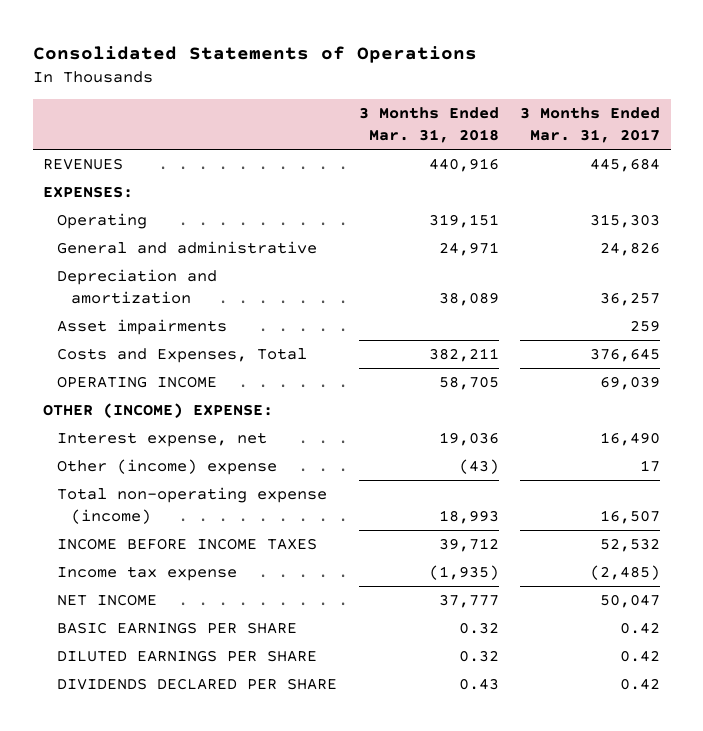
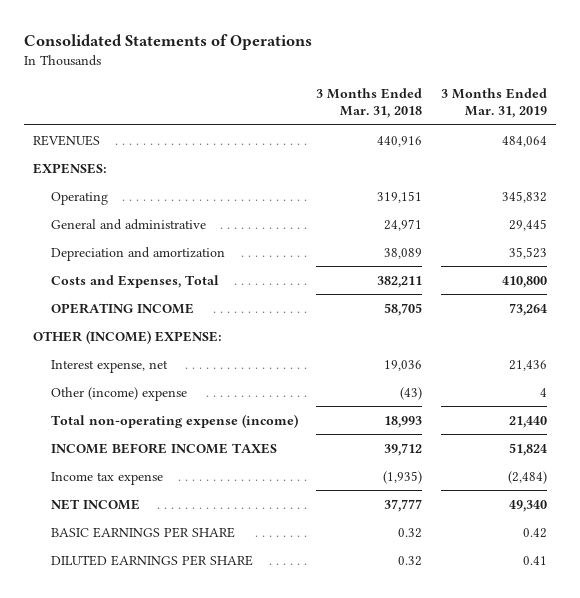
[519,107,660,144] 3 Months Ended Mar. 31, 2017 -> none
none -> [441,88,548,119] 3 Months Ended Mar. 31, 2019
[57,319,228,336] Asset impairments -> none
[57,678,338,691] DIVIDENDS DECLARED PER SHARE -> none

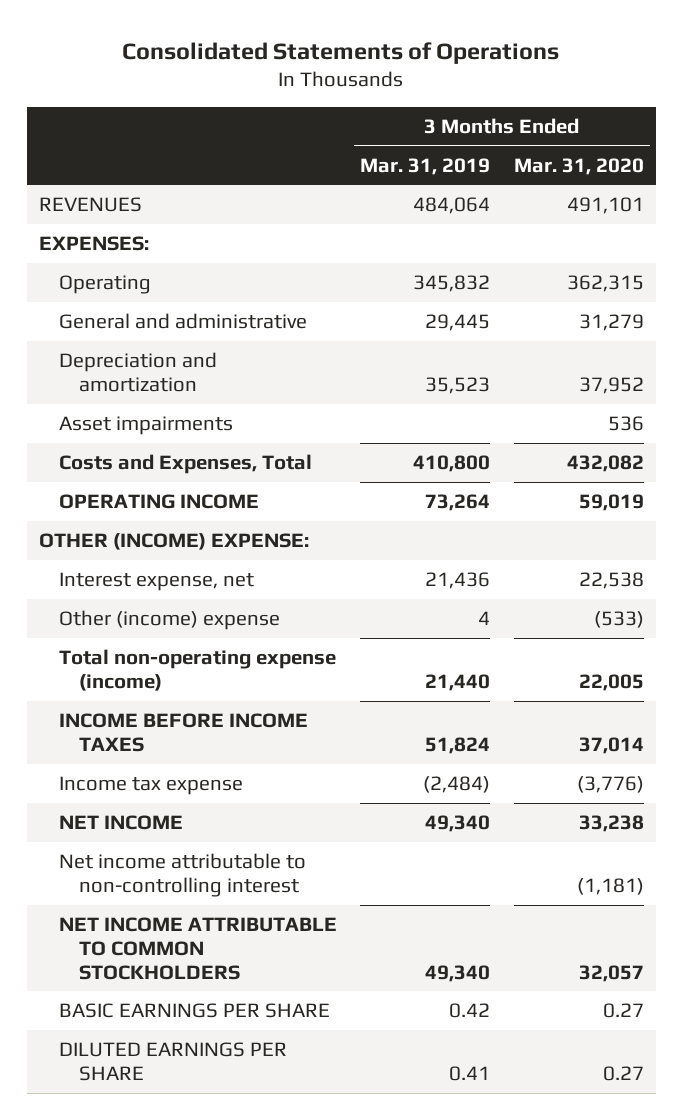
[316,88,423,119] 3 Months Ended Mar. 31, 2018 -> none
none -> [513,157,644,175] Mar. 31, 2020
none -> [58,416,233,436] Asset impairments
none -> [58,853,306,897] Net income attributable to non-controlling interest
none -> [58,917,337,980] NET INCOME ATTRIBUTABLE TO COMMON STOCKHOLDERS

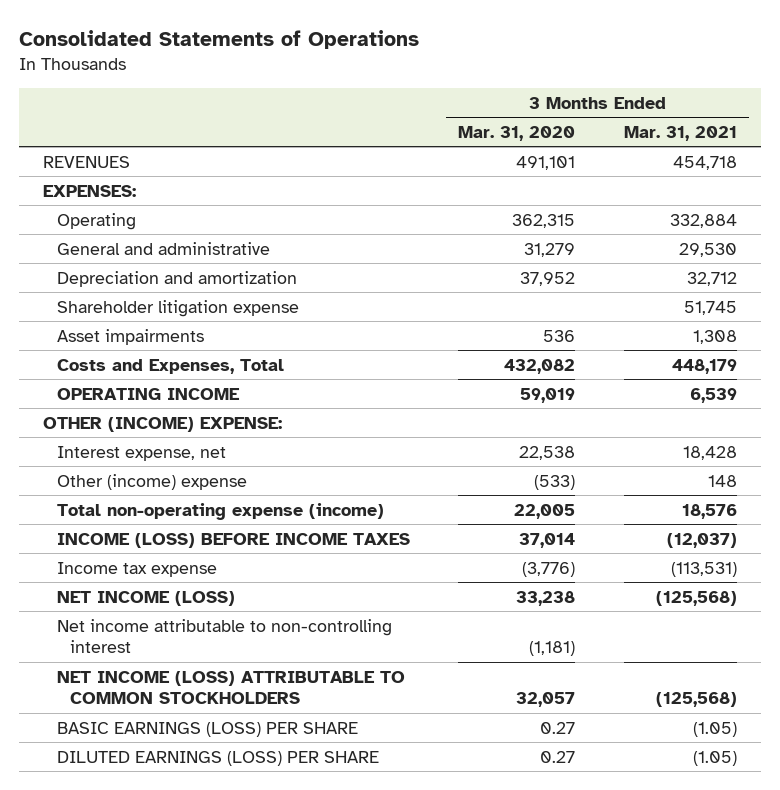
[360,157,491,175] Mar. 31, 2019 -> none
none -> [624,125,738,141] Mar. 31, 2021
none -> [56,299,299,317] Shareholder litigation expense
[58,713,308,752] INCOME BEFORE INCOME TAXES -> [56,532,410,548] INCOME (LOSS) BEFORE INCOME TAXES
[58,815,183,831] NET INCOME -> [56,590,235,606] NET INCOME (LOSS)
[58,917,337,980] NET INCOME ATTRIBUTABLE TO COMMON STOCKHOLDERS -> [56,670,405,705] NET INCOME (LOSS) ATTRIBUTABLE TO COMMON STOCKHOLDERS
[58,1003,330,1019] BASIC EARNINGS PER SHARE -> [56,721,358,737] BASIC EARNINGS (LOSS) PER SHARE
[58,1042,287,1081] DILUTED EARNINGS PER SHARE -> [56,750,379,766] DILUTED EARNINGS (LOSS) PER SHARE

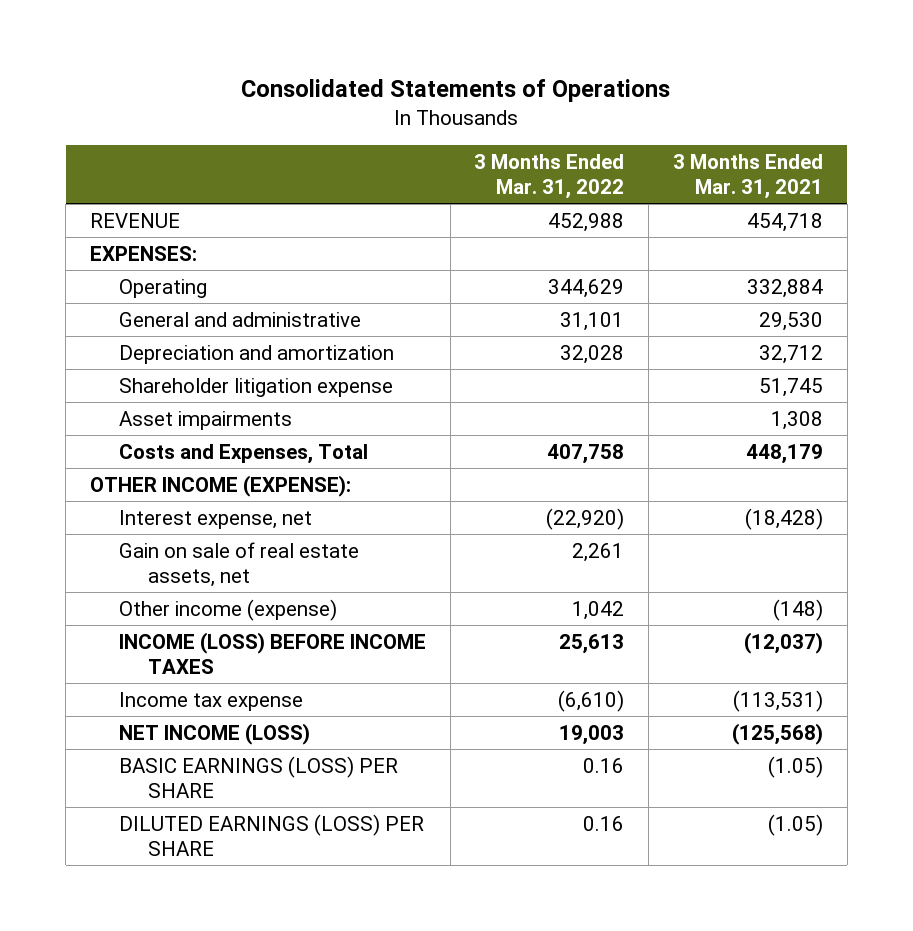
[458,125,576,141] Mar. 31, 2020 -> none
none -> [474,153,625,200] 3 Months Ended Mar. 31, 2022
[43,155,131,168] REVENUES -> [89,212,180,228] REVENUE
[56,387,240,400] OPERATING INCOME -> none
[56,502,384,520] Total non-operating expense (income) -> none
[43,416,283,432] OTHER (INCOME) EXPENSE: -> [89,474,351,497] OTHER INCOME (EXPENSE):
[683,445,738,460] 18,428 -> [744,507,823,530] (18,428)
none -> [118,541,359,588] Gain on sale of real estate assets, net
[56,473,247,490] Other (income) expense -> [118,598,337,621] Other income (expense)
[708,474,738,487] 148 -> [772,598,823,621] (148)
[56,618,392,654] Net income attributable to non-controlling interest -> none
[56,670,405,705] NET INCOME (LOSS) ATTRIBUTABLE TO COMMON STOCKHOLDERS -> none

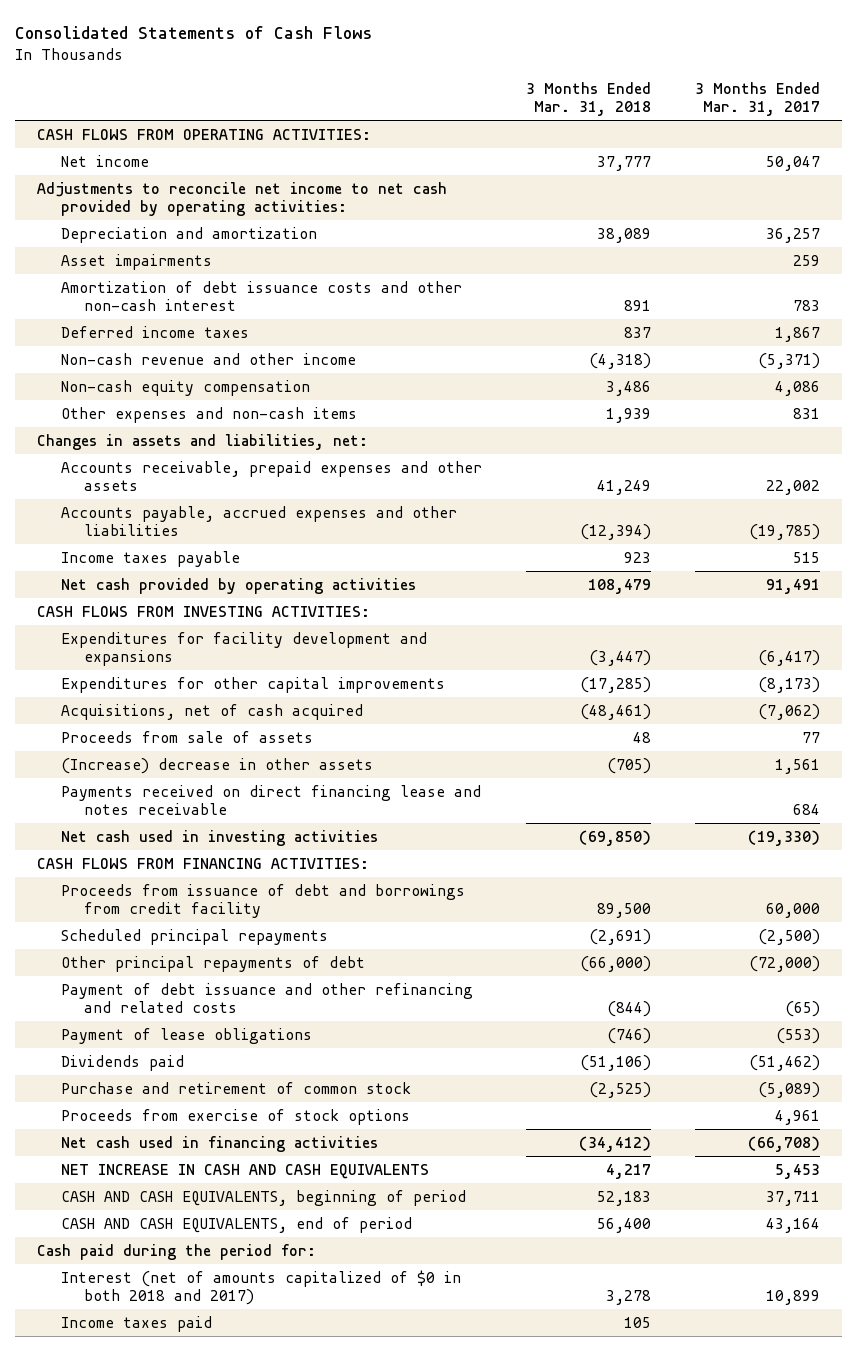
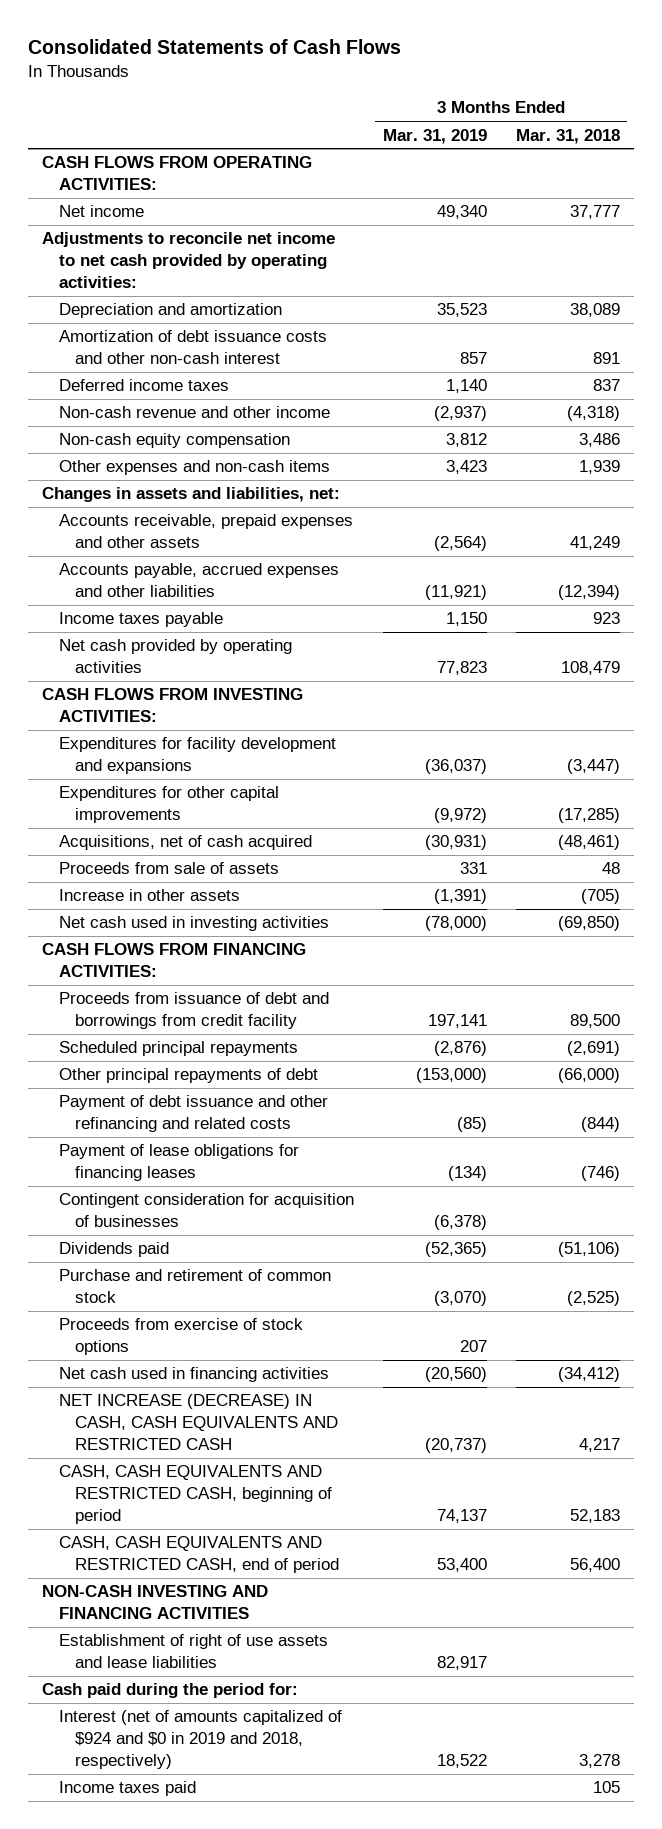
[695,81,821,117] 3 Months Ended Mar. 31, 2017 -> none
none -> [382,128,487,144] Mar. 31, 2019
[60,253,212,270] Asset impairments -> none
[60,784,481,816] Payments received on direct financing lease and notes receivable -> none
[60,757,373,774] (Increase) decrease in other assets -> [58,889,240,902] Increase in other assets
[60,1027,312,1044] Payment of lease obligations -> [58,1144,299,1182] Payment of lease obligations for financing leases
none -> [58,1193,354,1228] Contingent consideration for acquisition of businesses
[60,1163,429,1179] NET INCREASE IN CASH AND CASH EQUIVALENTS -> [58,1394,338,1451] NET INCREASE (DECREASE) IN CASH, CASH EQUIVALENTS AND RESTRICTED CASH
[60,1189,466,1206] CASH AND CASH EQUIVALENTS, beginning of period -> [58,1465,332,1525] CASH, CASH EQUIVALENTS AND RESTRICTED CASH, beginning of period
[60,1216,412,1233] CASH AND CASH EQUIVALENTS, end of period -> [58,1536,339,1574] CASH, CASH EQUIVALENTS AND RESTRICTED CASH, end of period
none -> [42,1585,269,1620] NON-CASH INVESTING AND FINANCING ACTIVITIES
none -> [58,1634,328,1669] Establishment of right of use assets and lease liabilities
[60,1269,461,1306] Interest (net of amounts capitalized of $0 in both 2018 and 2017) -> [58,1710,342,1770] Interest (net of amounts capitalized of $924 and $0 in 2019 and 2018, respectively)

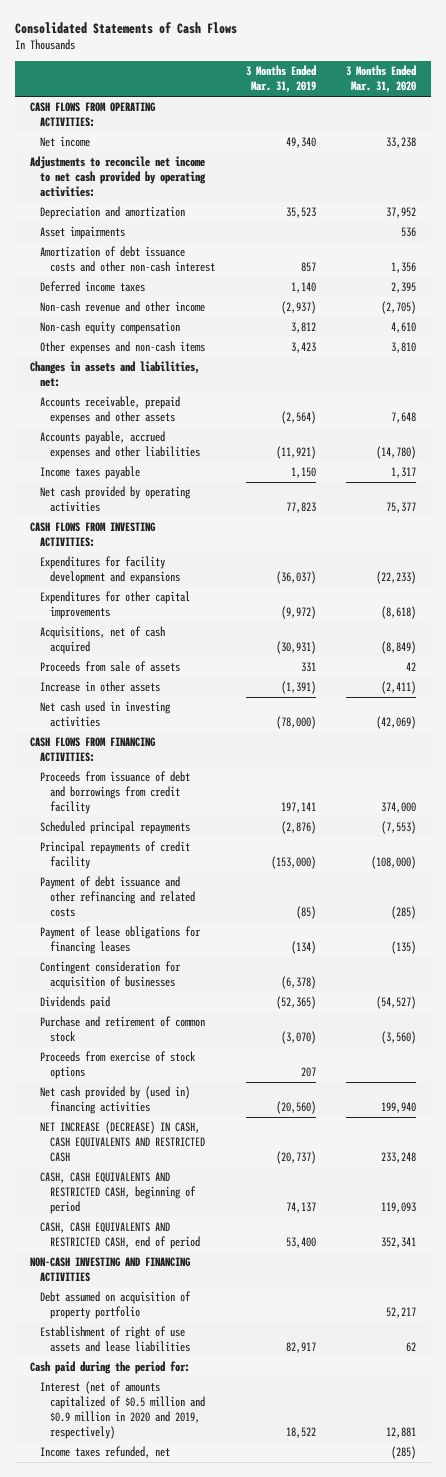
[515,128,620,144] Mar. 31, 2018 -> none
none -> [345,65,416,94] 3 Months Ended Mar. 31, 2020
none -> [39,226,125,240] Asset impairments
[58,1068,318,1084] Other principal repayments of debt -> [39,841,190,870] Principal repayments of credit facility
[58,1367,329,1383] Net cash used in financing activities -> [39,1086,190,1115] Net cash provided by (used in) financing activities
none -> [39,1291,191,1320] Debt assumed on acquisition of property portfolio
[58,1710,342,1770] Interest (net of amounts capitalized of $924 and $0 in 2019 and 2018, respectively) -> [39,1381,206,1439] Interest (net of amounts capitalized of $0.5 million and $0.9 million in 2020 and 2019, respectively)
[58,1781,196,1797] Income taxes paid -> [39,1446,170,1459] Income taxes refunded, net

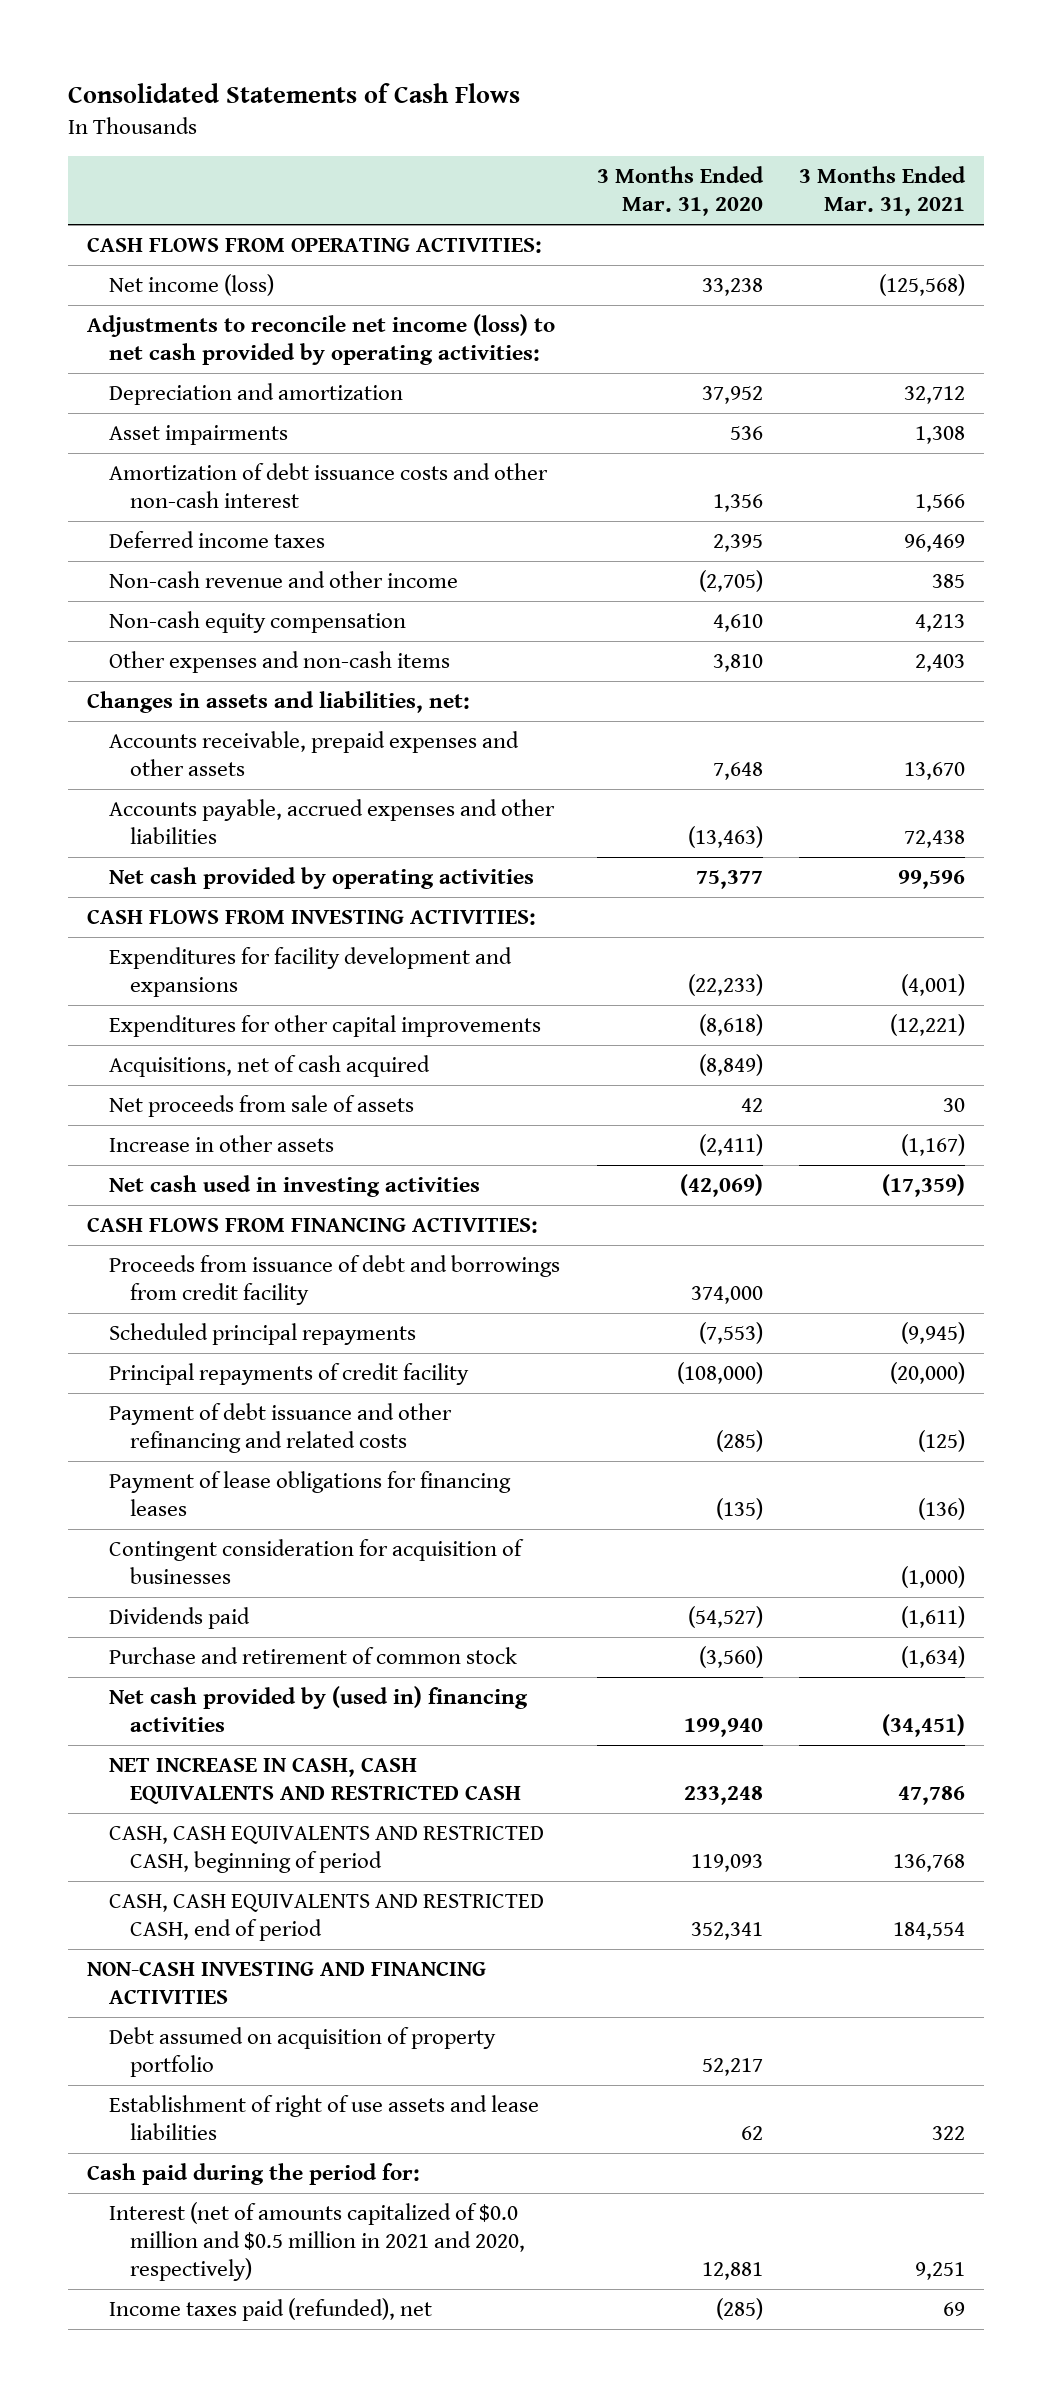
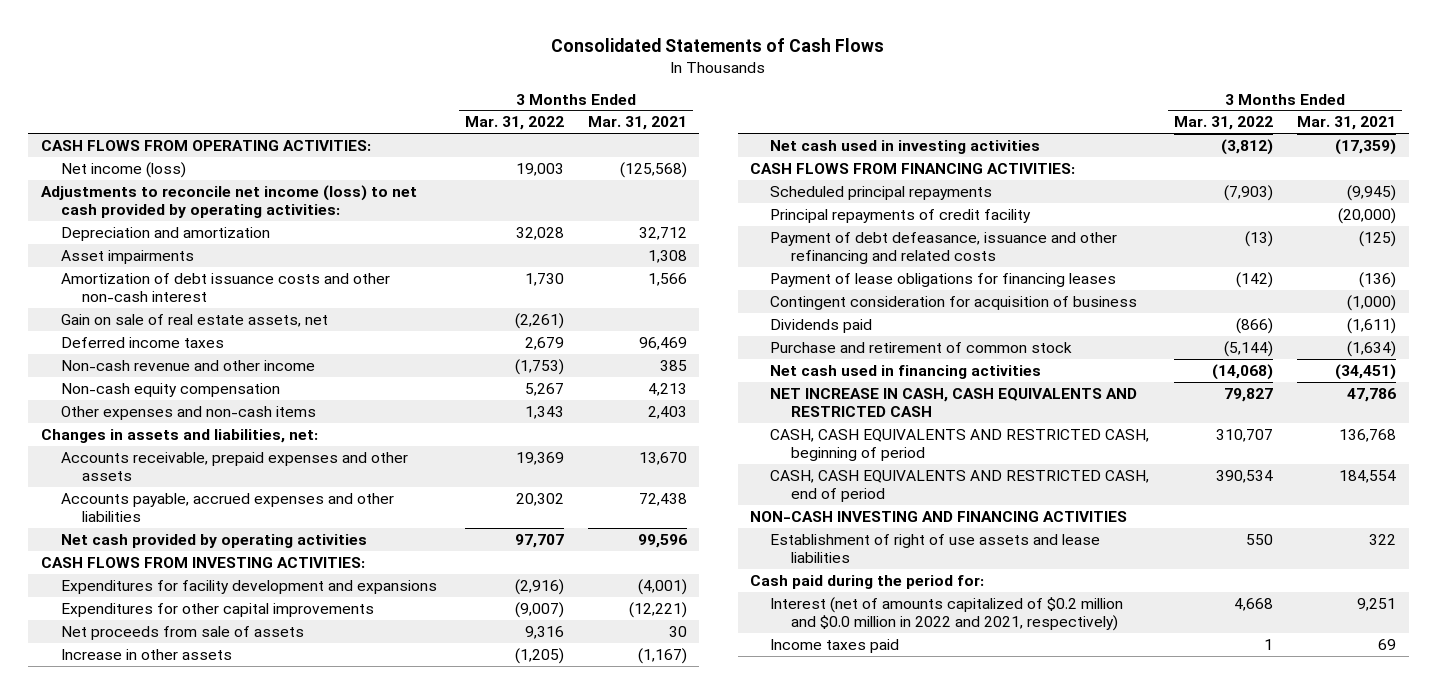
[596,166,764,217] 3 Months Ended Mar. 31, 2020 -> none
none -> [464,116,564,131] Mar. 31, 2022
none -> [61,313,329,327] Gain on sale of real estate assets, net
[108,1055,430,1078] Acquisitions, net of cash acquired -> none
[108,1255,560,1306] Proceeds from issuance of debt and borrowings from credit facility -> none
[108,1403,452,1454] Payment of debt issuance and other refinancing and related costs -> [770,231,1118,264] Payment of debt defeasance, issuance and other refinancing and related costs
[108,1539,524,1585] Contingent consideration for acquisition of businesses -> [770,295,1138,310] Contingent consideration for acquisition of business
[108,1686,528,1733] Net cash provided by (used in) financing activities -> [770,364,1042,379] Net cash used in financing activities
[108,2027,496,2078] Debt assumed on acquisition of property portfolio -> none
[108,2202,526,2282] Interest (net of amounts capitalized of $0.0 million and $0.5 million in 2021 and 2020, respectively) -> [770,596,1124,631] Interest (net of amounts capitalized of $0.2 million and $0.0 million in 2022 and 2021, respectively)
[108,2298,432,2322] Income taxes paid (refunded), net -> [770,638,900,653] Income taxes paid

